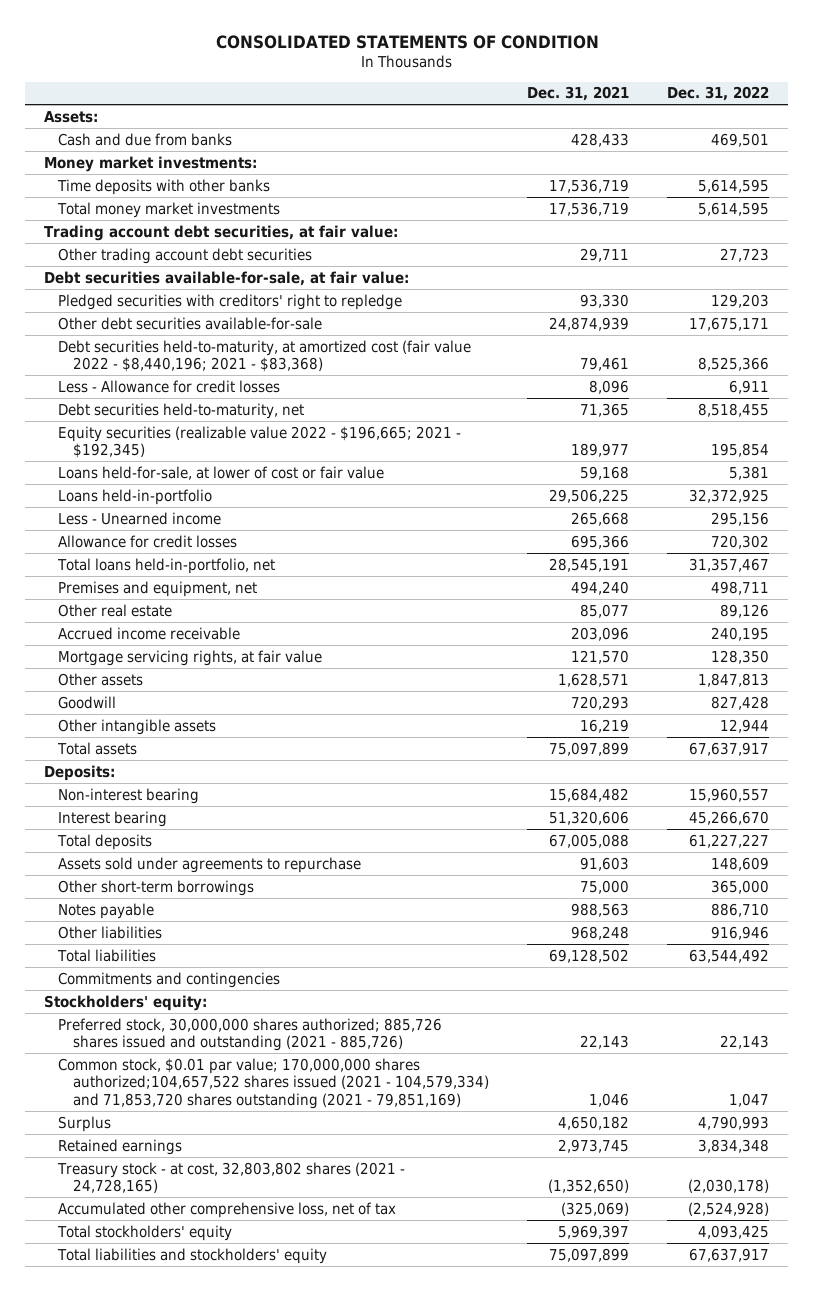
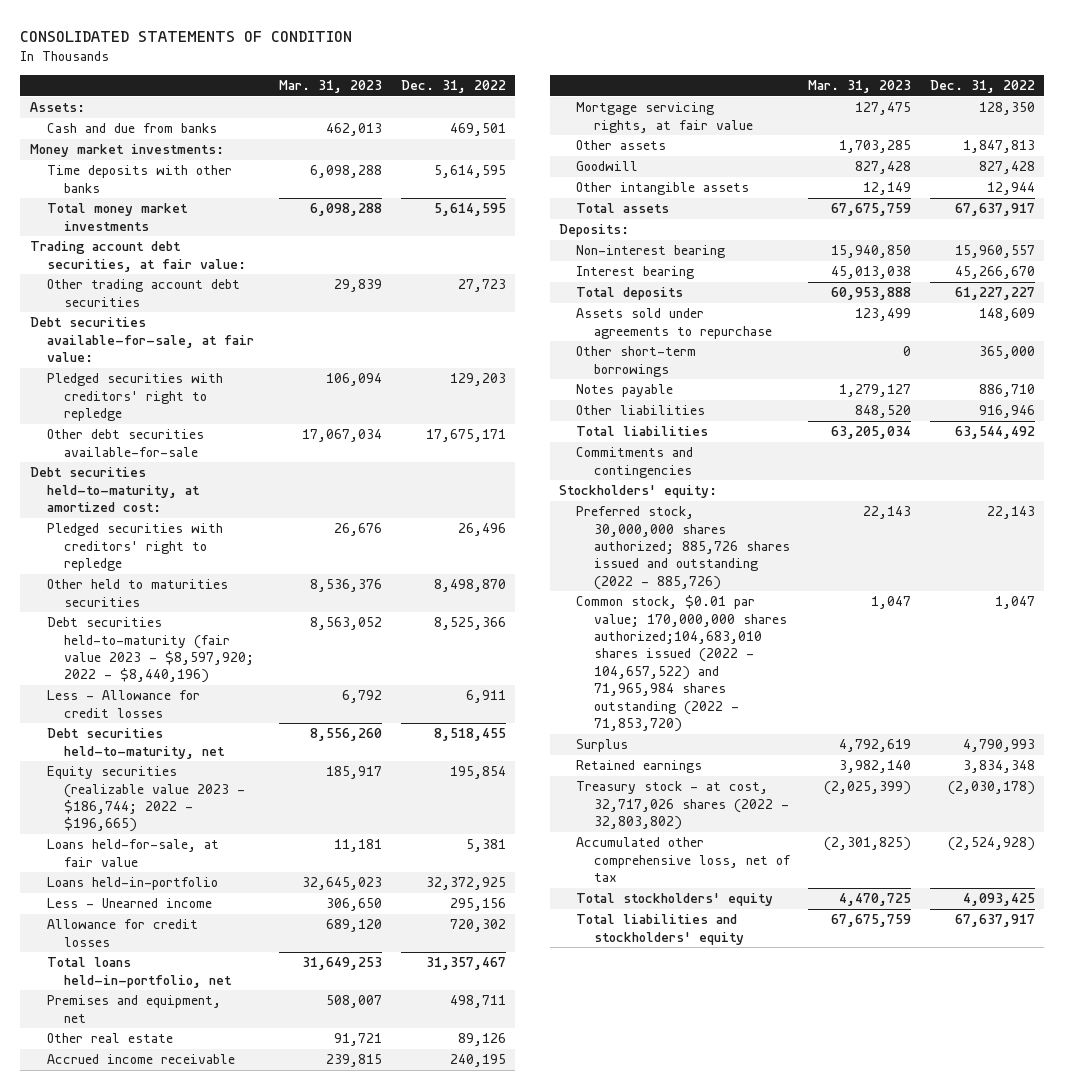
[527,86,630,102] Dec. 31, 2021 -> none
none -> [278,80,382,94] Mar. 31, 2023
none -> [29,467,201,513] Debt securities held-to-maturity, at amortized cost:
none -> [47,523,224,572] Pledged securities with creditors' right to repledge
none -> [47,579,229,607] Other held to maturities securities
[58,339,472,373] Debt securities held-to-maturity, at amortized cost (fair value 2022 - $8,440,196; 2021 - $83,368) -> [47,617,255,684] Debt securities held-to-maturity (fair value 2023 - $8,597,920; 2022 - $8,440,196)
[58,425,462,459] Equity securities (realizable value 2022 - $196,665; 2021 - $192,345) -> [47,766,246,833] Equity securities (realizable value 2023 - $186,744; 2022 - $196,665)
[58,465,385,480] Loans held-for-sale, at lower of cost or fair value -> [47,839,220,867] Loans held-for-sale, at fair value
[58,1017,443,1052] Preferred stock, 30,000,000 shares authorized; 885,726 shares issued and outstanding (2021 - 885,726) -> [576,506,790,590] Preferred stock, 30,000,000 shares authorized; 885,726 shares issued and outstanding (2022 - 885,726)
[58,1057,489,1109] Common stock, $0.01 par value; 170,000,000 shares authorized;104,657,522 shares issued (2021 - 104,579,334) and 71,853,720 shares outstanding (2021 - 79,851,169) -> [576,595,787,732] Common stock, $0.01 par value; 170,000,000 shares authorized;104,683,010 shares issued (2022 - 104,657,522) and 71,965,984 shares outstanding (2022 - 71,853,720)
[57,1161,406,1194] Treasury stock - at cost, 32,803,802 shares (2021 - 24,728,165) -> [576,781,789,831] Treasury stock - at cost, 32,717,026 shares (2022 - 32,803,802)

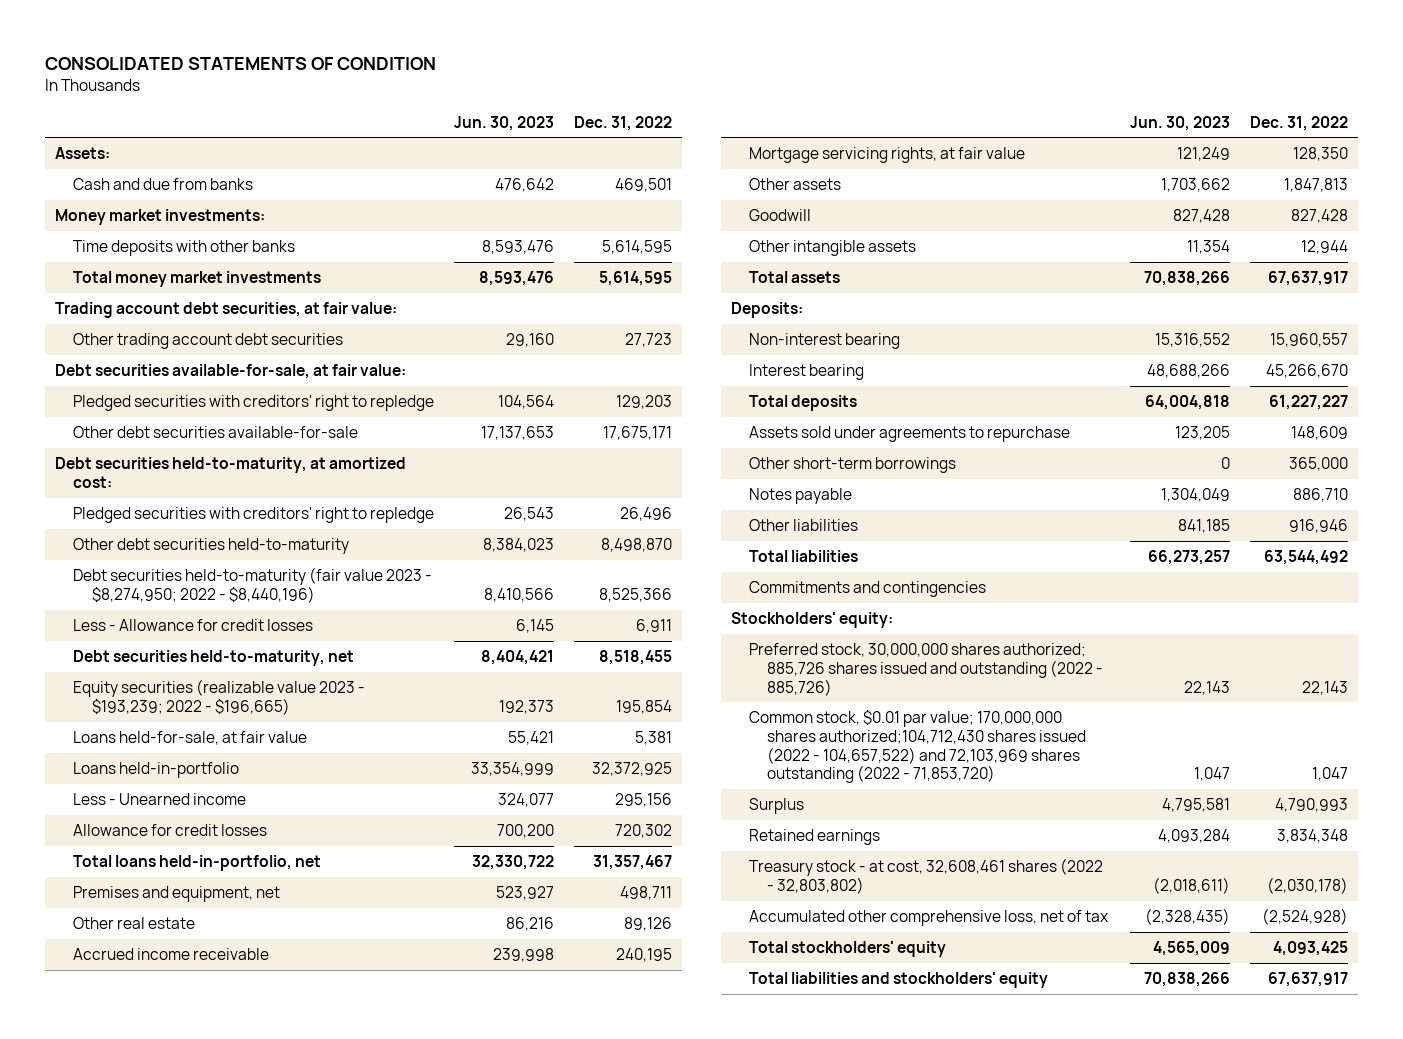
[278,80,382,94] Mar. 31, 2023 -> none
none -> [454,115,555,131] Jun. 30, 2023
[47,579,229,607] Other held to maturities securities -> [73,538,350,555] Other debt securities held-to-maturity
[47,617,255,684] Debt securities held-to-maturity (fair value 2023 - $8,597,920; 2022 - $8,440,196) -> [73,567,433,603] Debt securities held-to-maturity (fair value 2023 - $8,274,950; 2022 - $8,440,196)
[47,766,246,833] Equity securities (realizable value 2023 - $186,744; 2022 - $196,665) -> [73,679,366,715] Equity securities (realizable value 2023 - $193,239; 2022 - $196,665)
[576,595,787,732] Common stock, $0.01 par value; 170,000,000 shares authorized;104,683,010 shares issued (2022 - 104,657,522) and 71,965,984 shares outstanding (2022 - 71,853,720) -> [749,710,1087,784] Common stock, $0.01 par value; 170,000,000 shares authorized;104,712,430 shares issued (2022 - 104,657,522) and 72,103,969 shares outstanding (2022 - 71,853,720)
[576,781,789,831] Treasury stock - at cost, 32,717,026 shares (2022 - 32,803,802) -> [749,858,1104,894] Treasury stock - at cost, 32,608,461 shares (2022 - 32,803,802)

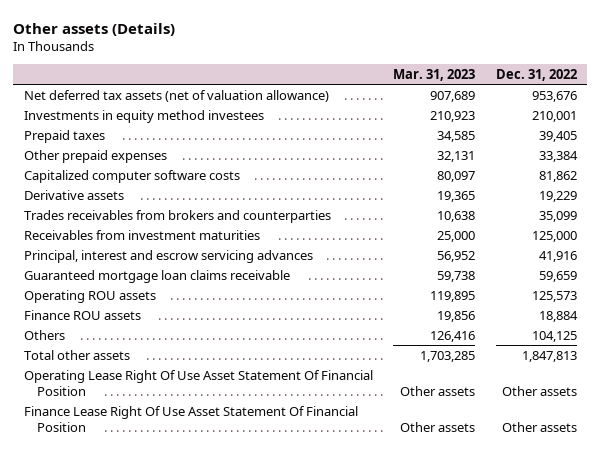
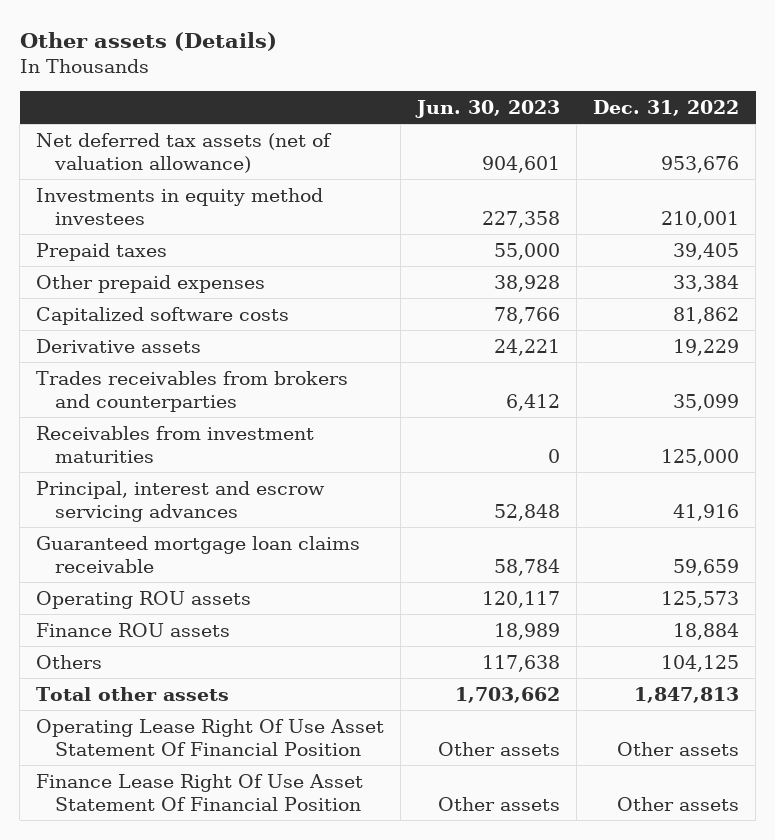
[393,68,476,81] Mar. 31, 2023 -> none
none -> [415,99,561,118] Jun. 30, 2023
[23,169,240,183] Capitalized computer software costs -> [36,306,290,325] Capitalized software costs

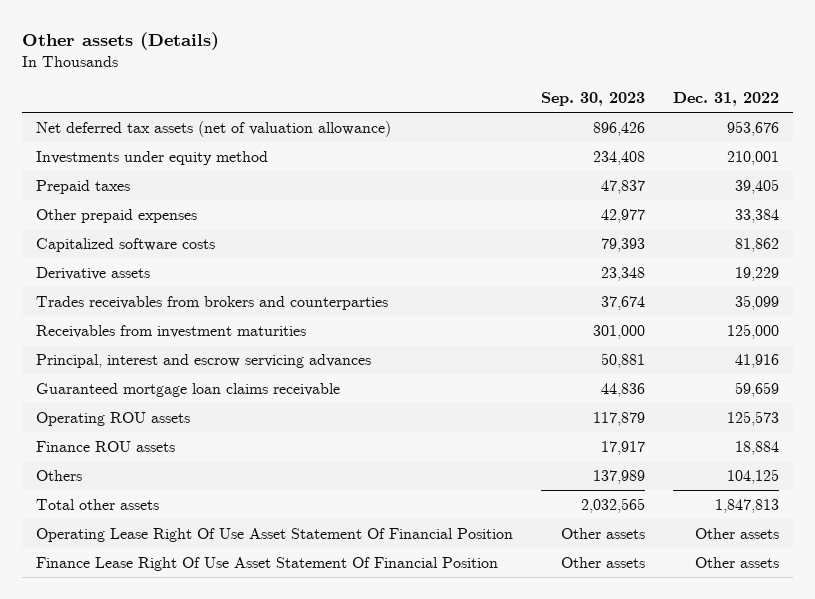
[415,99,561,118] Jun. 30, 2023 -> none
none -> [541,91,646,106] Sep. 30, 2023
[36,187,324,226] Investments in equity method investees -> [36,151,269,166] Investments under equity method

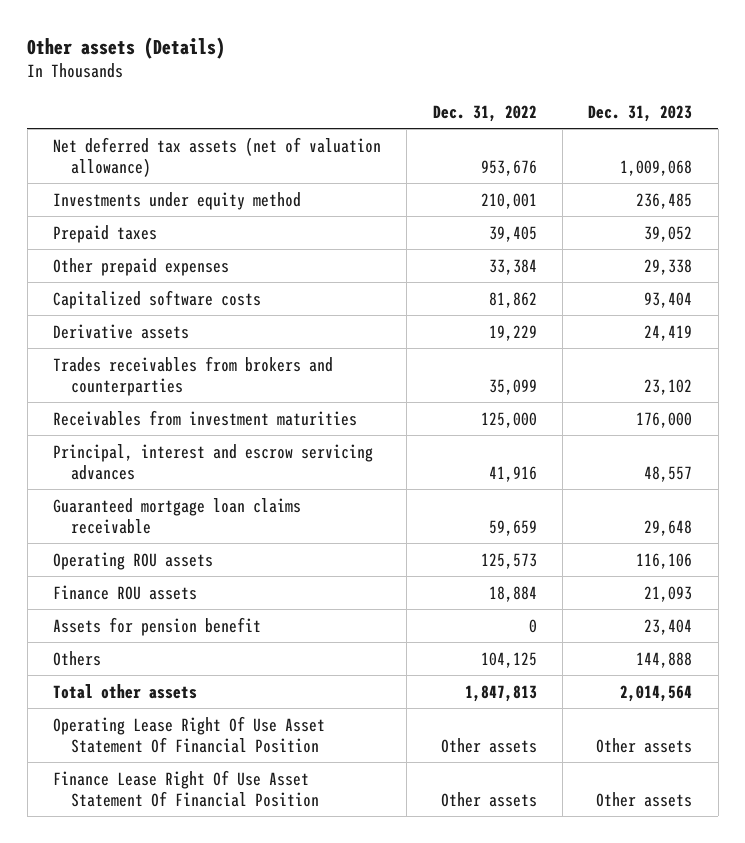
[541,91,646,106] Sep. 30, 2023 -> none
none -> [588,104,693,122] Dec. 31, 2023
none -> [52,616,261,636] Assets for pension benefit

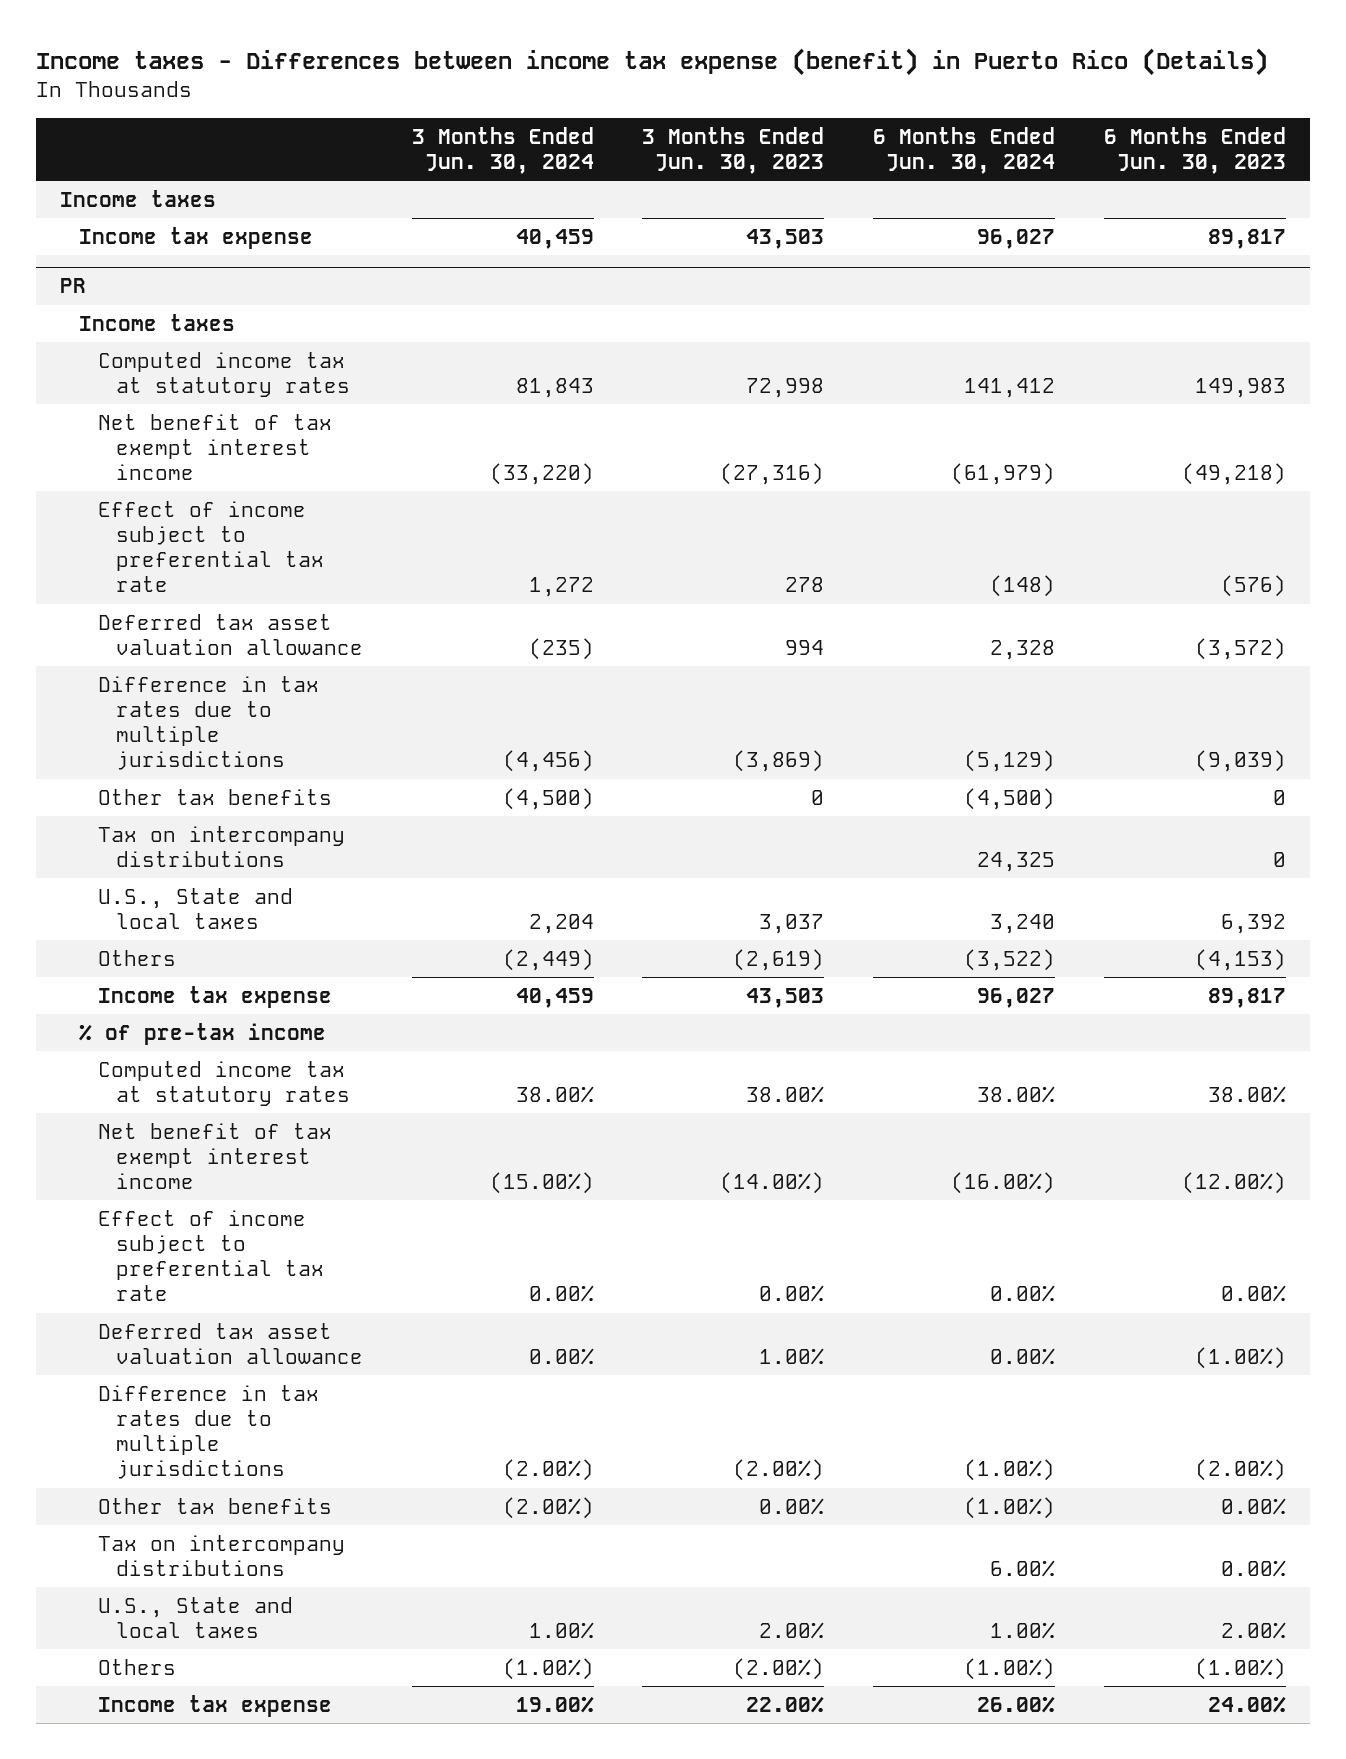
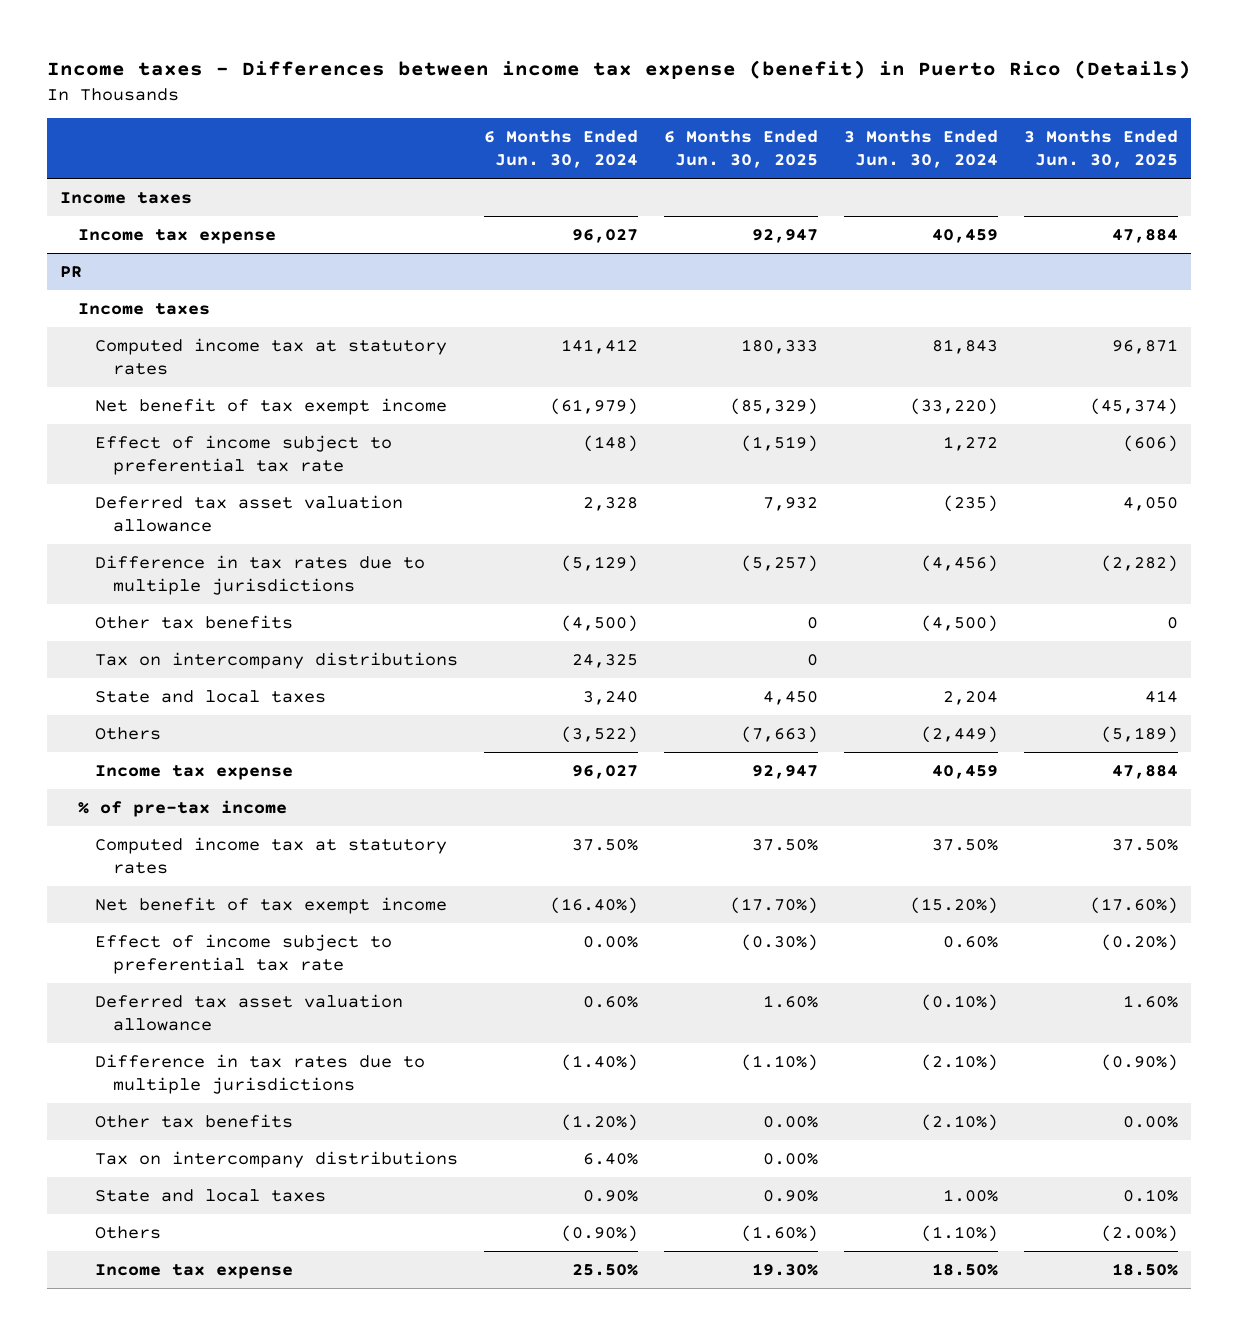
[642,127,825,175] 3 Months Ended Jun. 30, 2023 -> none
[1103,127,1286,175] 6 Months Ended Jun. 30, 2023 -> none
none -> [664,130,819,169] 6 Months Ended Jun. 30, 2025
none -> [1024,130,1179,169] 3 Months Ended Jun. 30, 2025
[97,413,332,481] Net benefit of tax exempt interest income -> [95,397,448,415] Net benefit of tax exempt income
[97,887,293,930] U.S., State and local taxes -> [95,689,327,703] State and local taxes
[515,1086,594,1104] 38.00% -> [932,838,999,851] 37.50%
[976,1086,1055,1104] 38.00% -> [572,838,639,851] 37.50%
[97,1122,332,1190] Net benefit of tax exempt interest income -> [95,896,448,914] Net benefit of tax exempt income
[489,1172,594,1195] (15.00%) -> [910,896,999,914] (15.20%)
[950,1172,1055,1195] (16.00%) -> [550,896,639,914] (16.40%)
[528,1285,594,1303] 0.00% -> [943,935,999,948] 0.60%
[528,1348,594,1366] 0.00% -> [921,993,999,1011] (0.10%)
[989,1348,1055,1366] 0.00% -> [583,995,639,1008] 0.60%
[502,1459,594,1482] (2.00%) -> [921,1053,999,1071] (2.10%)
[963,1459,1055,1482] (1.00%) -> [561,1053,639,1071] (1.40%)
[502,1496,594,1519] (2.00%) -> [921,1113,999,1131] (2.10%)
[963,1496,1055,1519] (1.00%) -> [561,1113,639,1131] (1.20%)
[989,1560,1055,1578] 6.00% -> [583,1152,639,1165] 6.40%
[97,1596,293,1639] U.S., State and local taxes -> [95,1188,327,1202] State and local taxes
[989,1622,1055,1640] 1.00% -> [583,1189,639,1202] 0.90%
[502,1657,594,1680] (1.00%) -> [921,1224,999,1242] (1.10%)
[963,1657,1055,1680] (1.00%) -> [561,1224,639,1242] (0.90%)
[515,1695,594,1713] 19.00% -> [932,1262,999,1276] 18.50%
[976,1695,1055,1713] 26.00% -> [572,1263,639,1276] 25.50%

